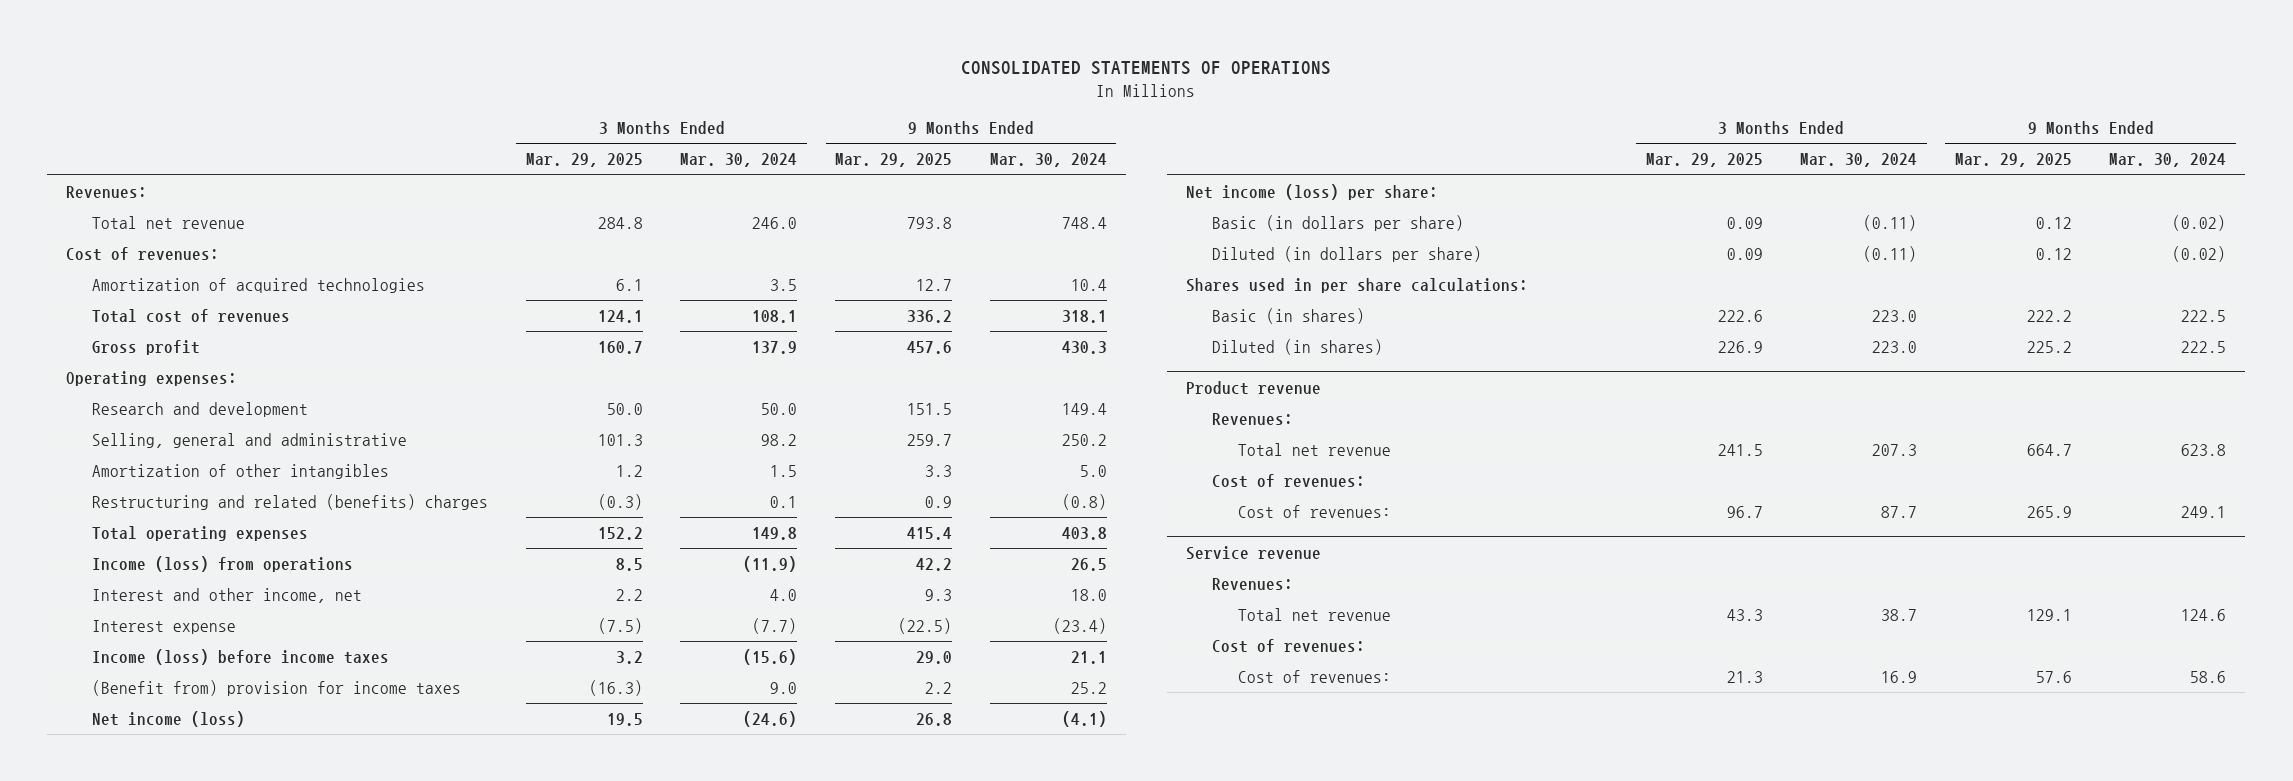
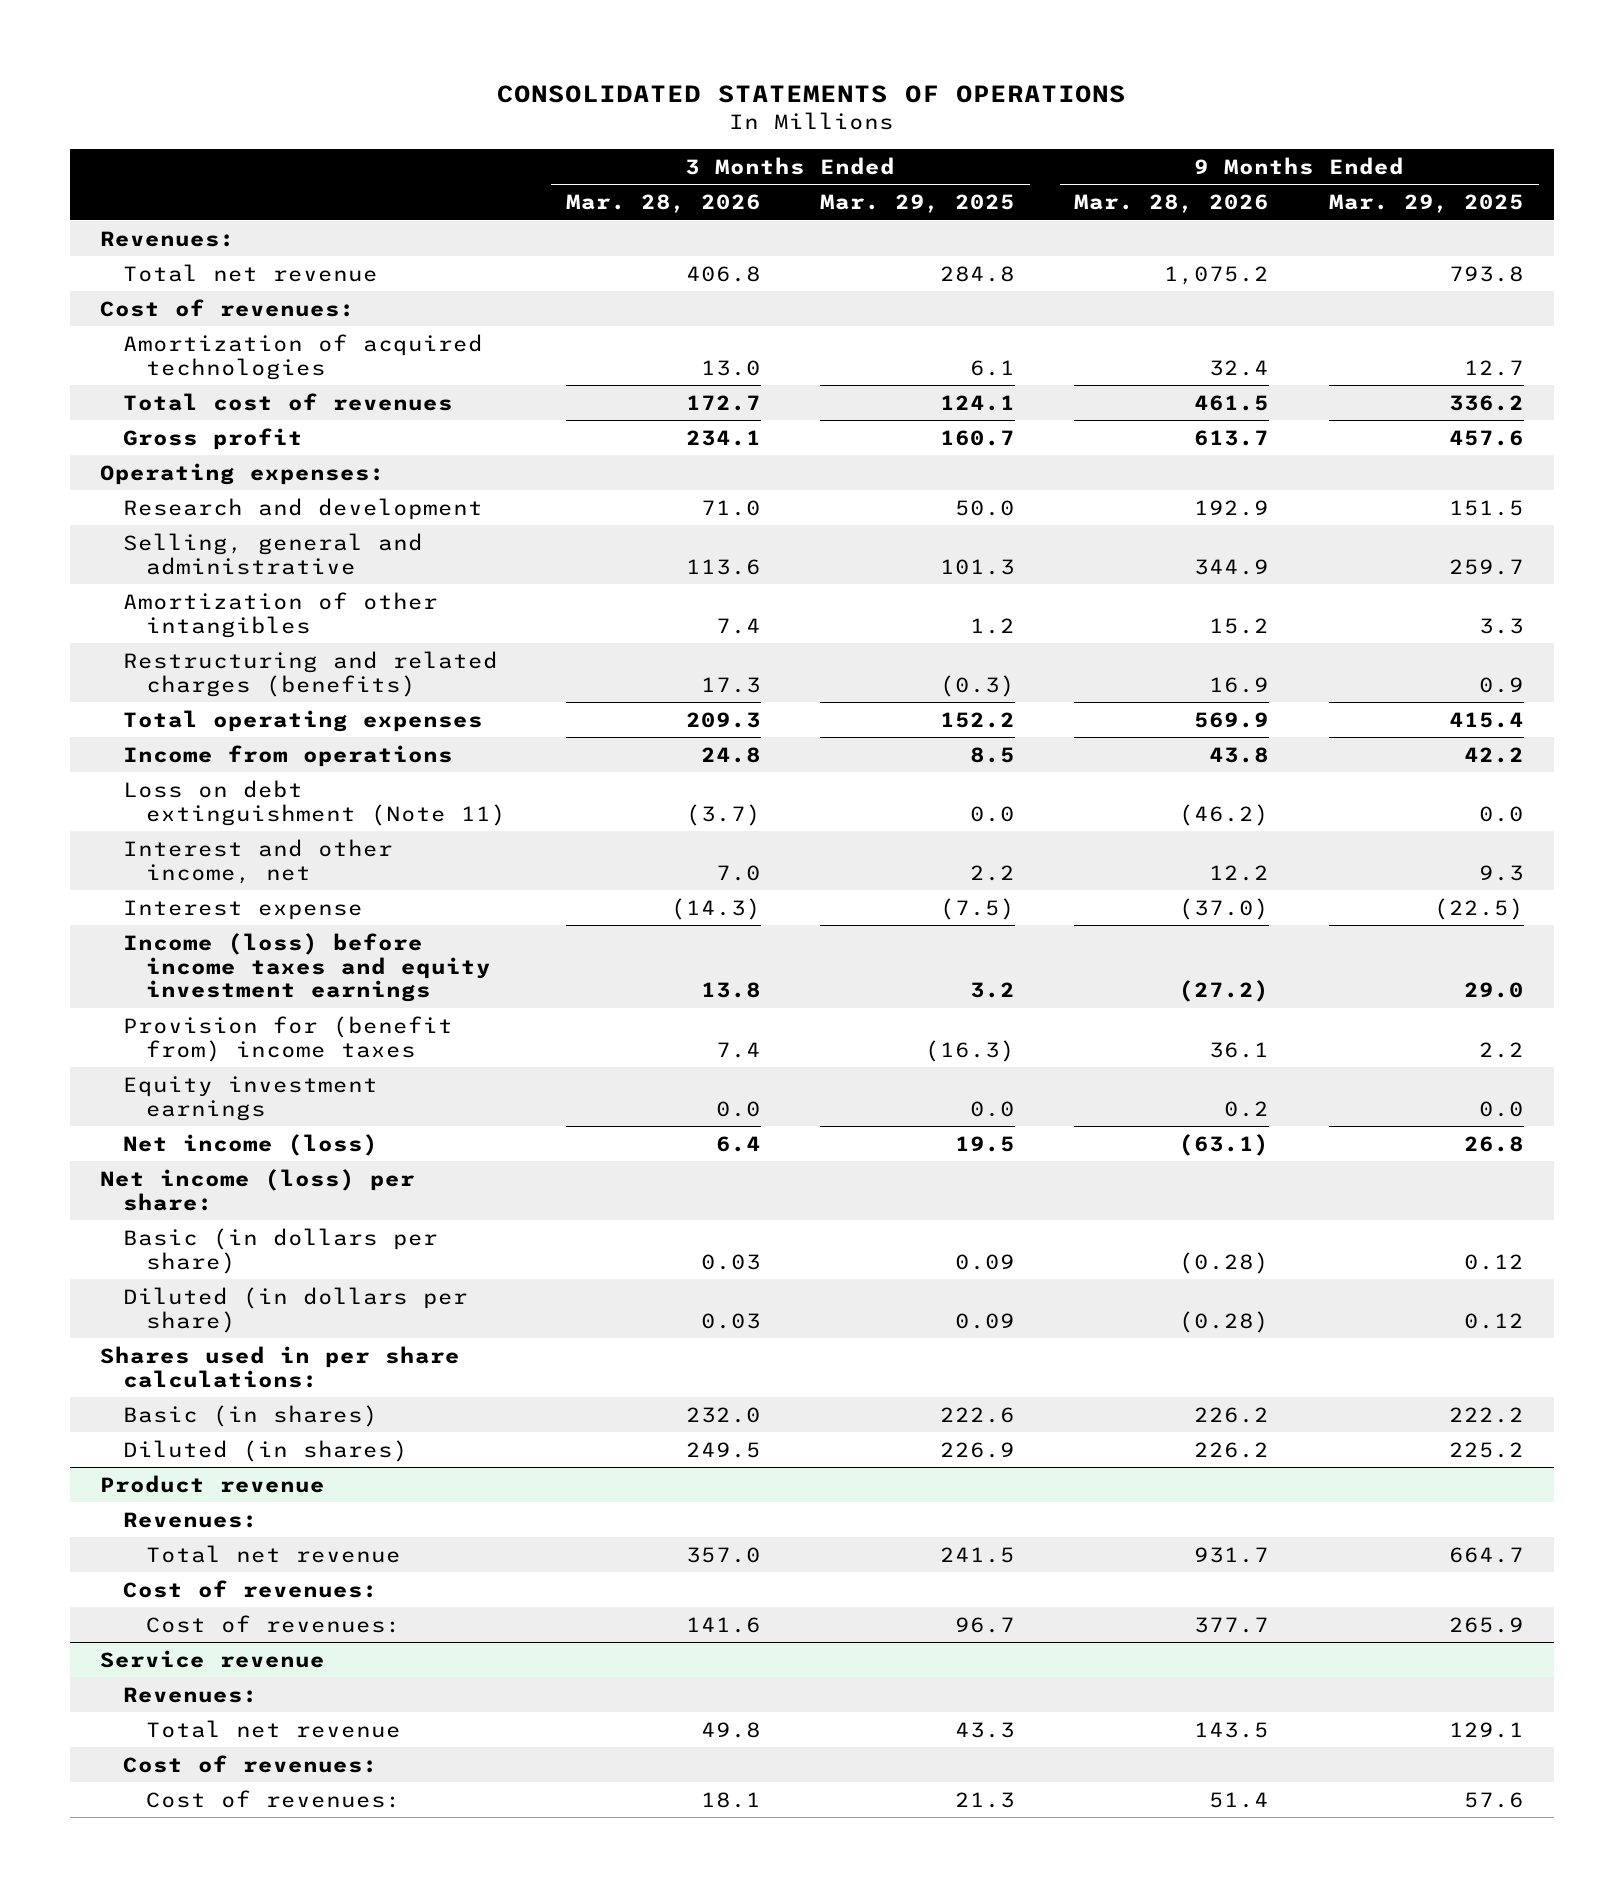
[680,153,798,168] Mar. 30, 2024 -> none
[989,153,1107,168] Mar. 30, 2024 -> none
none -> [565,194,761,214] Mar. 28, 2026
none -> [1074,194,1270,214] Mar. 28, 2026
[92,493,489,510] Restructuring and related (benefits) charges -> [122,650,498,697] Restructuring and related charges (benefits)
[92,555,354,572] Income (loss) from operations -> [122,744,453,767] Income from operations
none -> [122,779,507,826] Loss on debt extinguishment (Note 11)
[92,648,390,665] Income (loss) before income taxes -> [122,932,492,1003] Income (loss) before income taxes and equity investment earnings
[92,679,462,696] (Benefit from) provision for income taxes -> [122,1015,453,1062] Provision for (benefit from) income taxes
none -> [122,1075,378,1121] Equity investment earnings

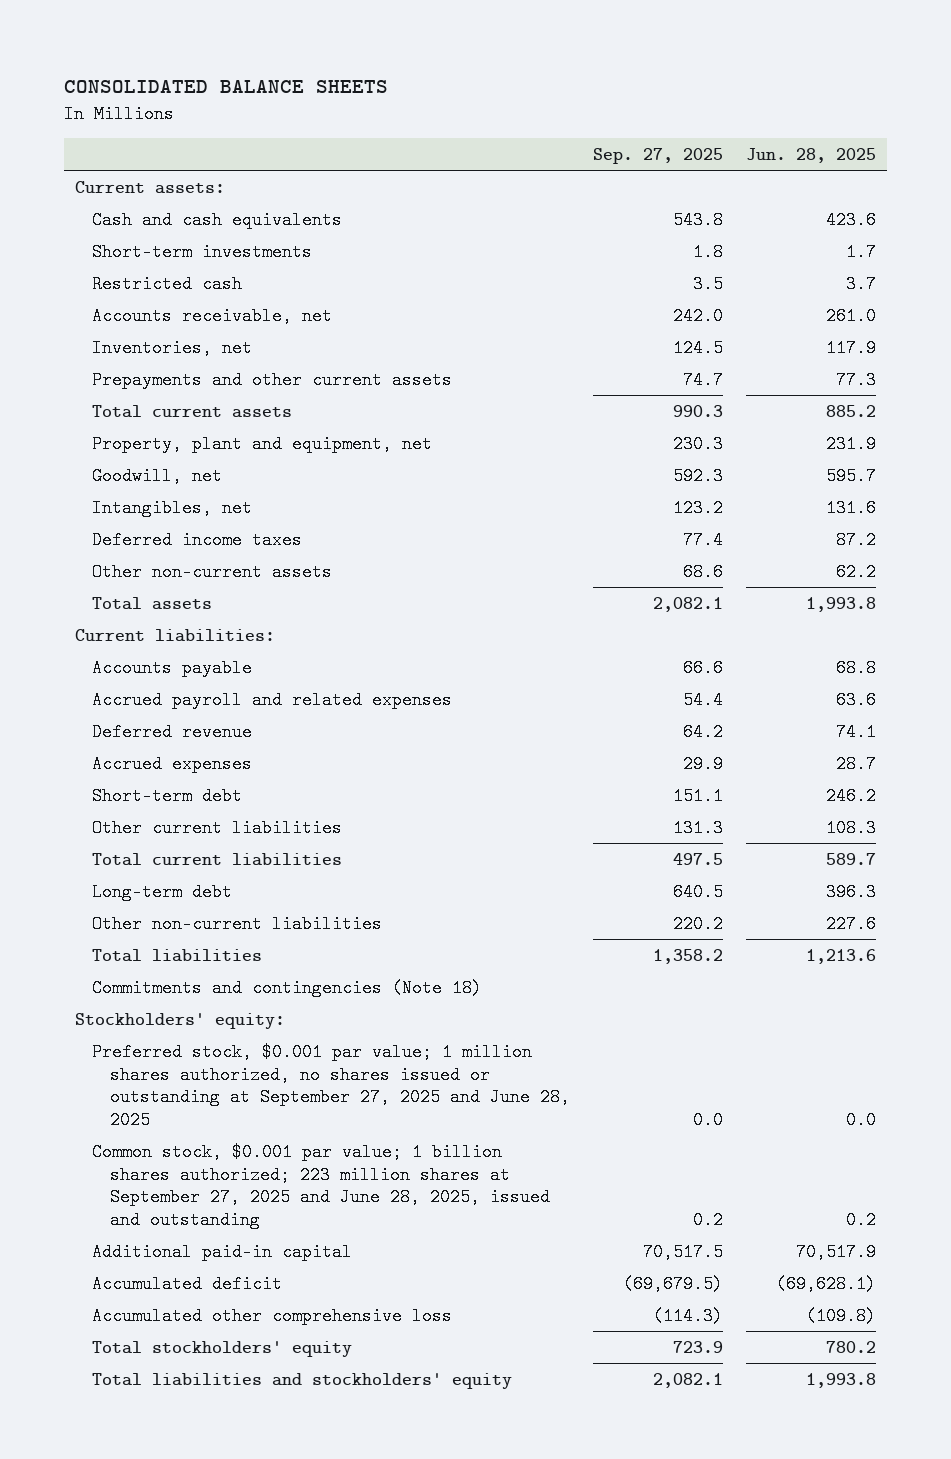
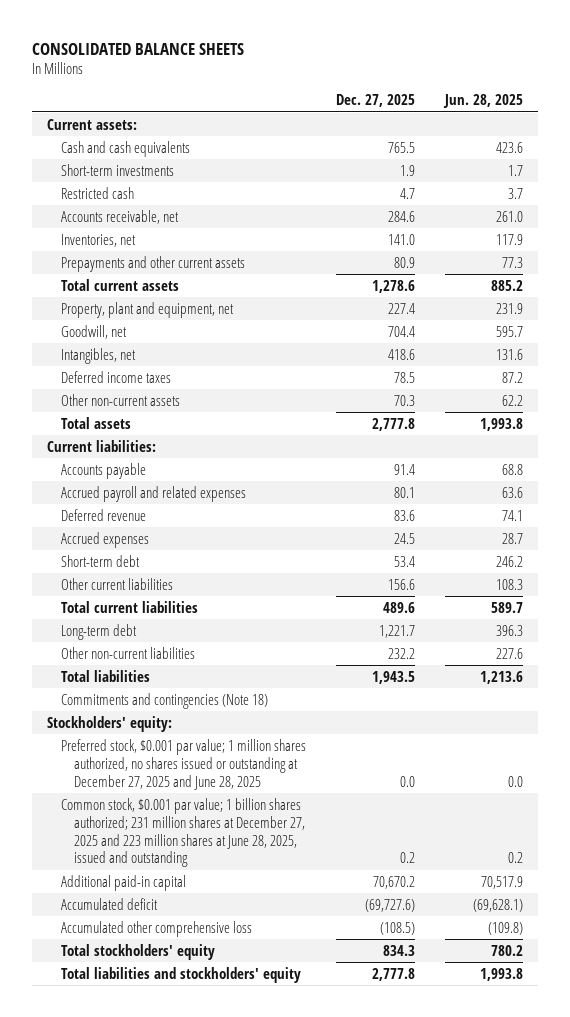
[592,147,723,164] Sep. 27, 2025 -> none
none -> [335,94,415,108] Dec. 27, 2025
[92,1042,570,1129] Preferred stock, $0.001 par value; 1 million shares authorized, no shares issued or outstanding at September 27, 2025 and June 28, 2025 -> [60,738,306,790] Preferred stock, $0.001 par value; 1 million shares authorized, no shares issued or outstanding at December 27, 2025 and June 28, 2025
[92,1142,550,1229] Common stock, $0.001 par value; 1 billion shares authorized; 223 million shares at September 27, 2025 and June 28, 2025, issued and outstanding -> [60,797,306,868] Common stock, $0.001 par value; 1 billion shares authorized; 231 million shares at December 27, 2025 and 223 million shares at June 28, 2025, issued and outstanding

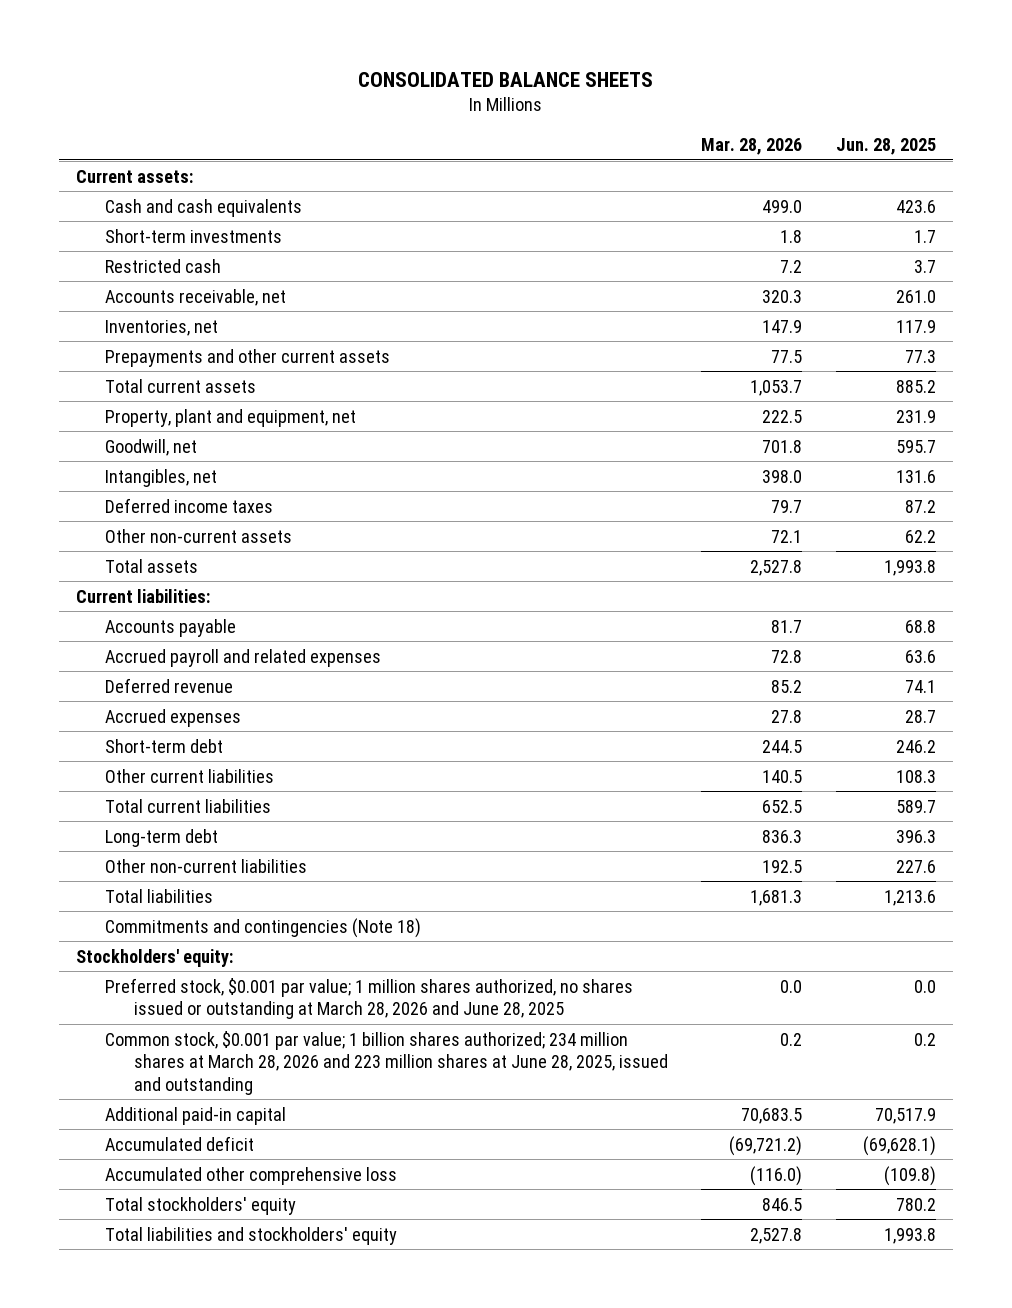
[335,94,415,108] Dec. 27, 2025 -> none
none -> [701,138,803,156] Mar. 28, 2026
[60,738,306,790] Preferred stock, $0.001 par value; 1 million shares authorized, no shares issued or outstanding at December 27, 2025 and June 28, 2025 -> [104,977,633,1020] Preferred stock, $0.001 par value; 1 million shares authorized, no shares issued or outstanding at March 28, 2026 and June 28, 2025
[60,797,306,868] Common stock, $0.001 par value; 1 billion shares authorized; 231 million shares at December 27, 2025 and 223 million shares at June 28, 2025, issued and outstanding -> [104,1030,668,1095] Common stock, $0.001 par value; 1 billion shares authorized; 234 million shares at March 28, 2026 and 223 million shares at June 28, 2025, issued and outstanding

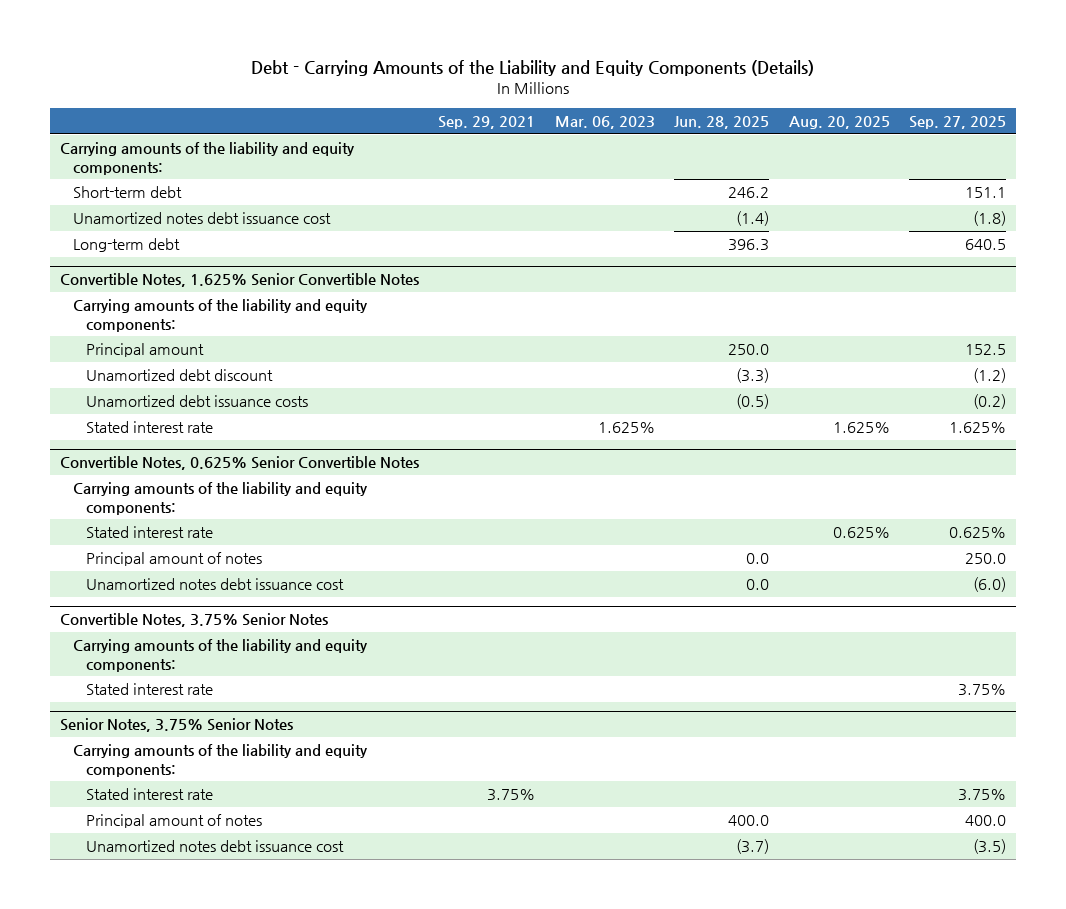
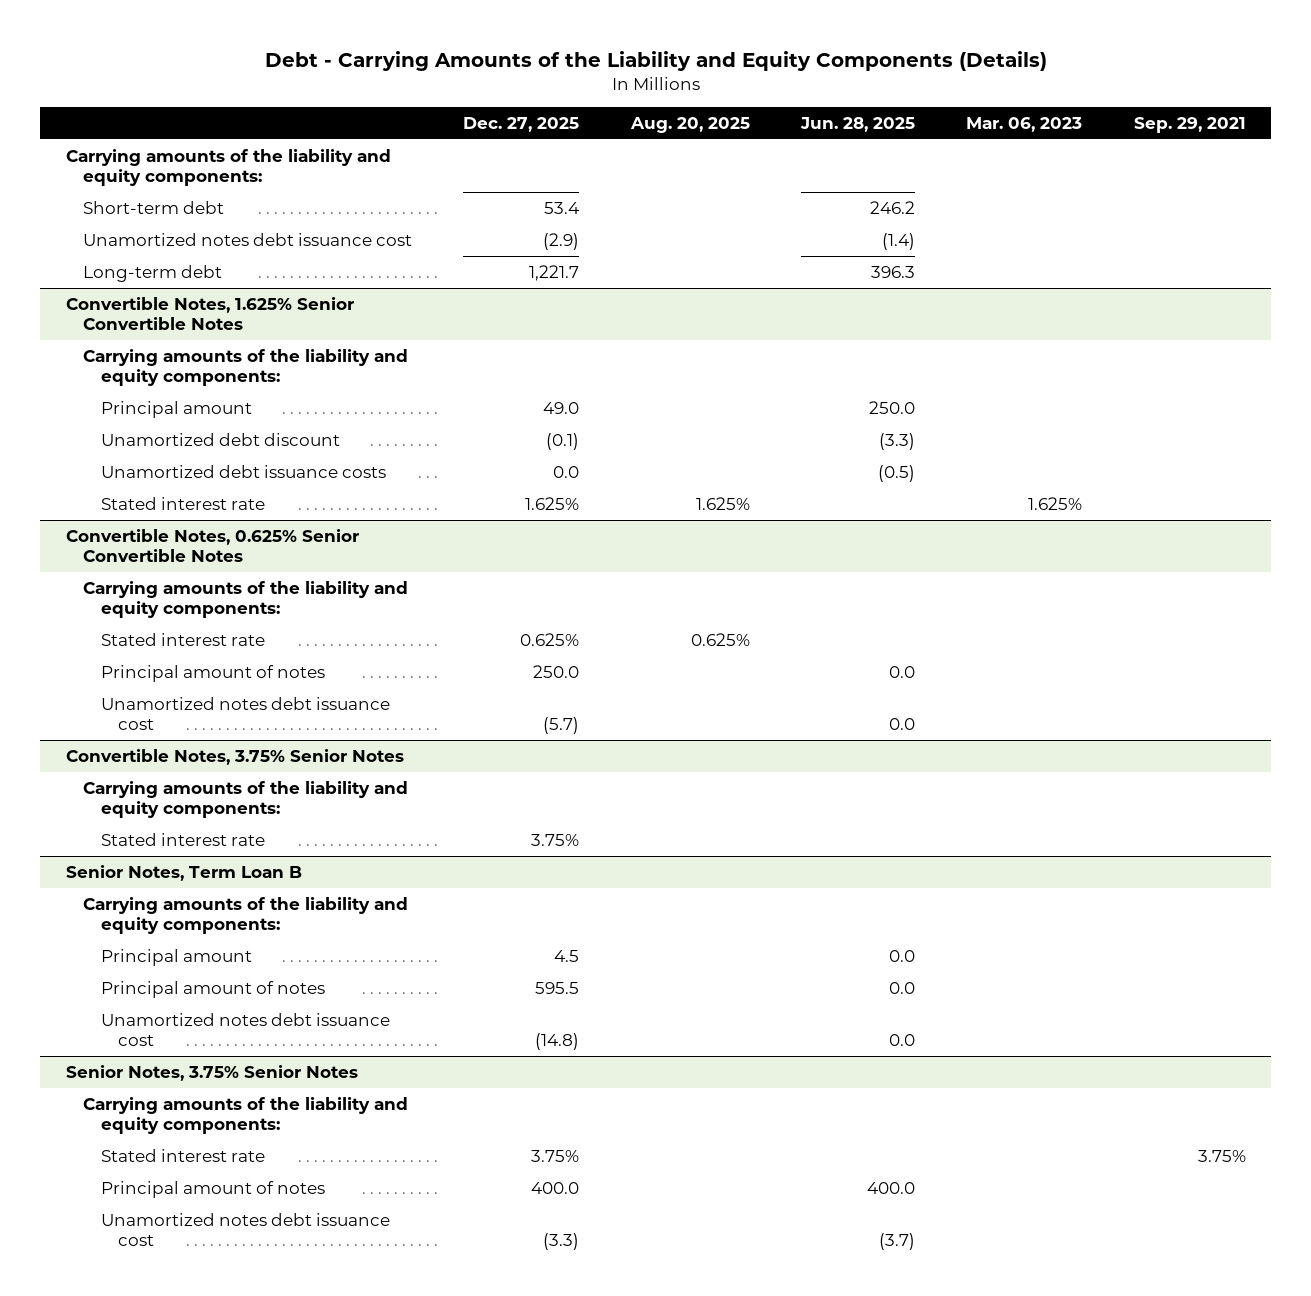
[909,116,1007,130] Sep. 27, 2025 -> none
none -> [463,116,580,132] Dec. 27, 2025
none -> [65,864,302,881] Senior Notes, Term Loan B
none -> [83,896,409,935] Carrying amounts of the liability and equity components:
none -> [100,948,252,966] Principal amount
none -> [100,980,325,998] Principal amount of notes
none -> [100,1012,390,1047] Unamortized notes debt issuance cost

